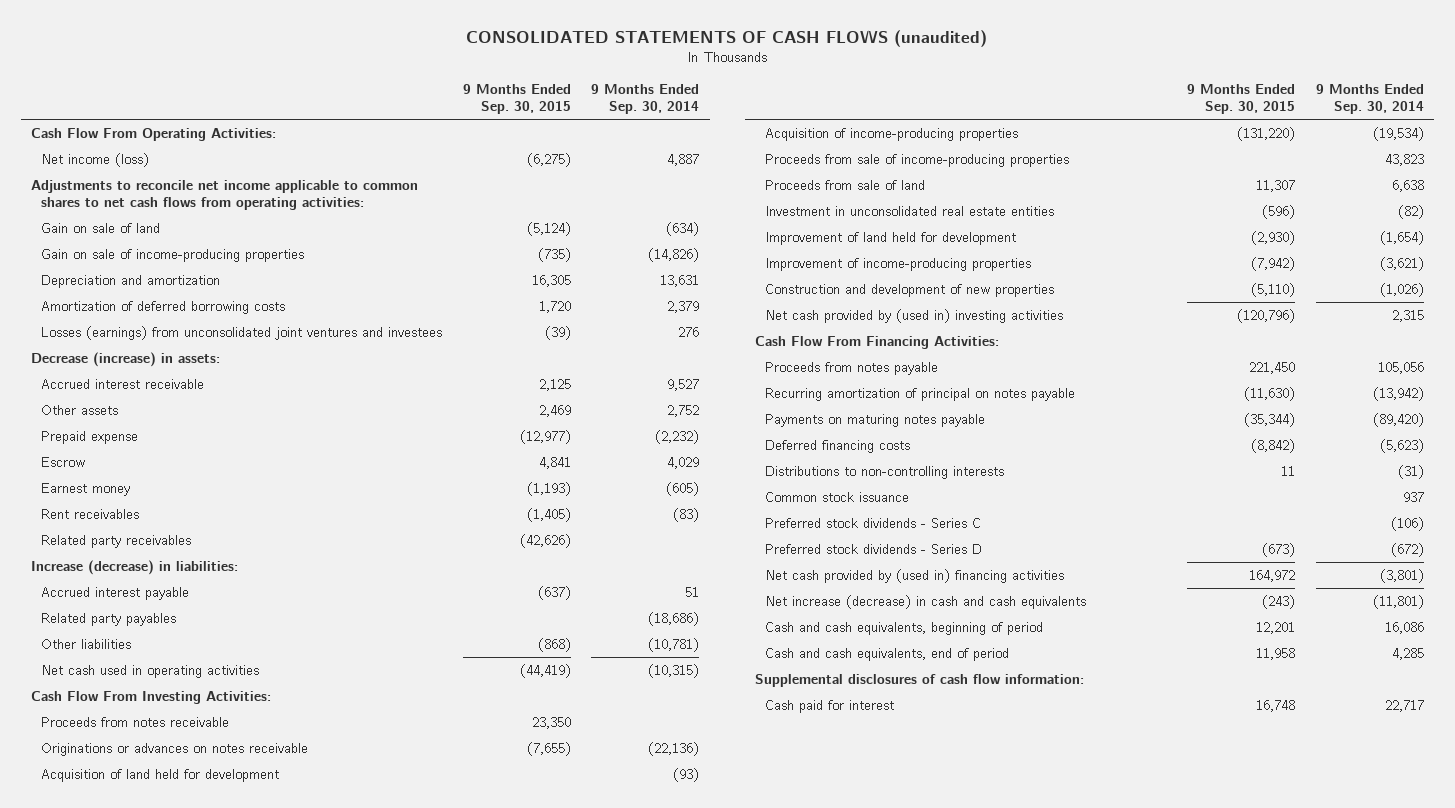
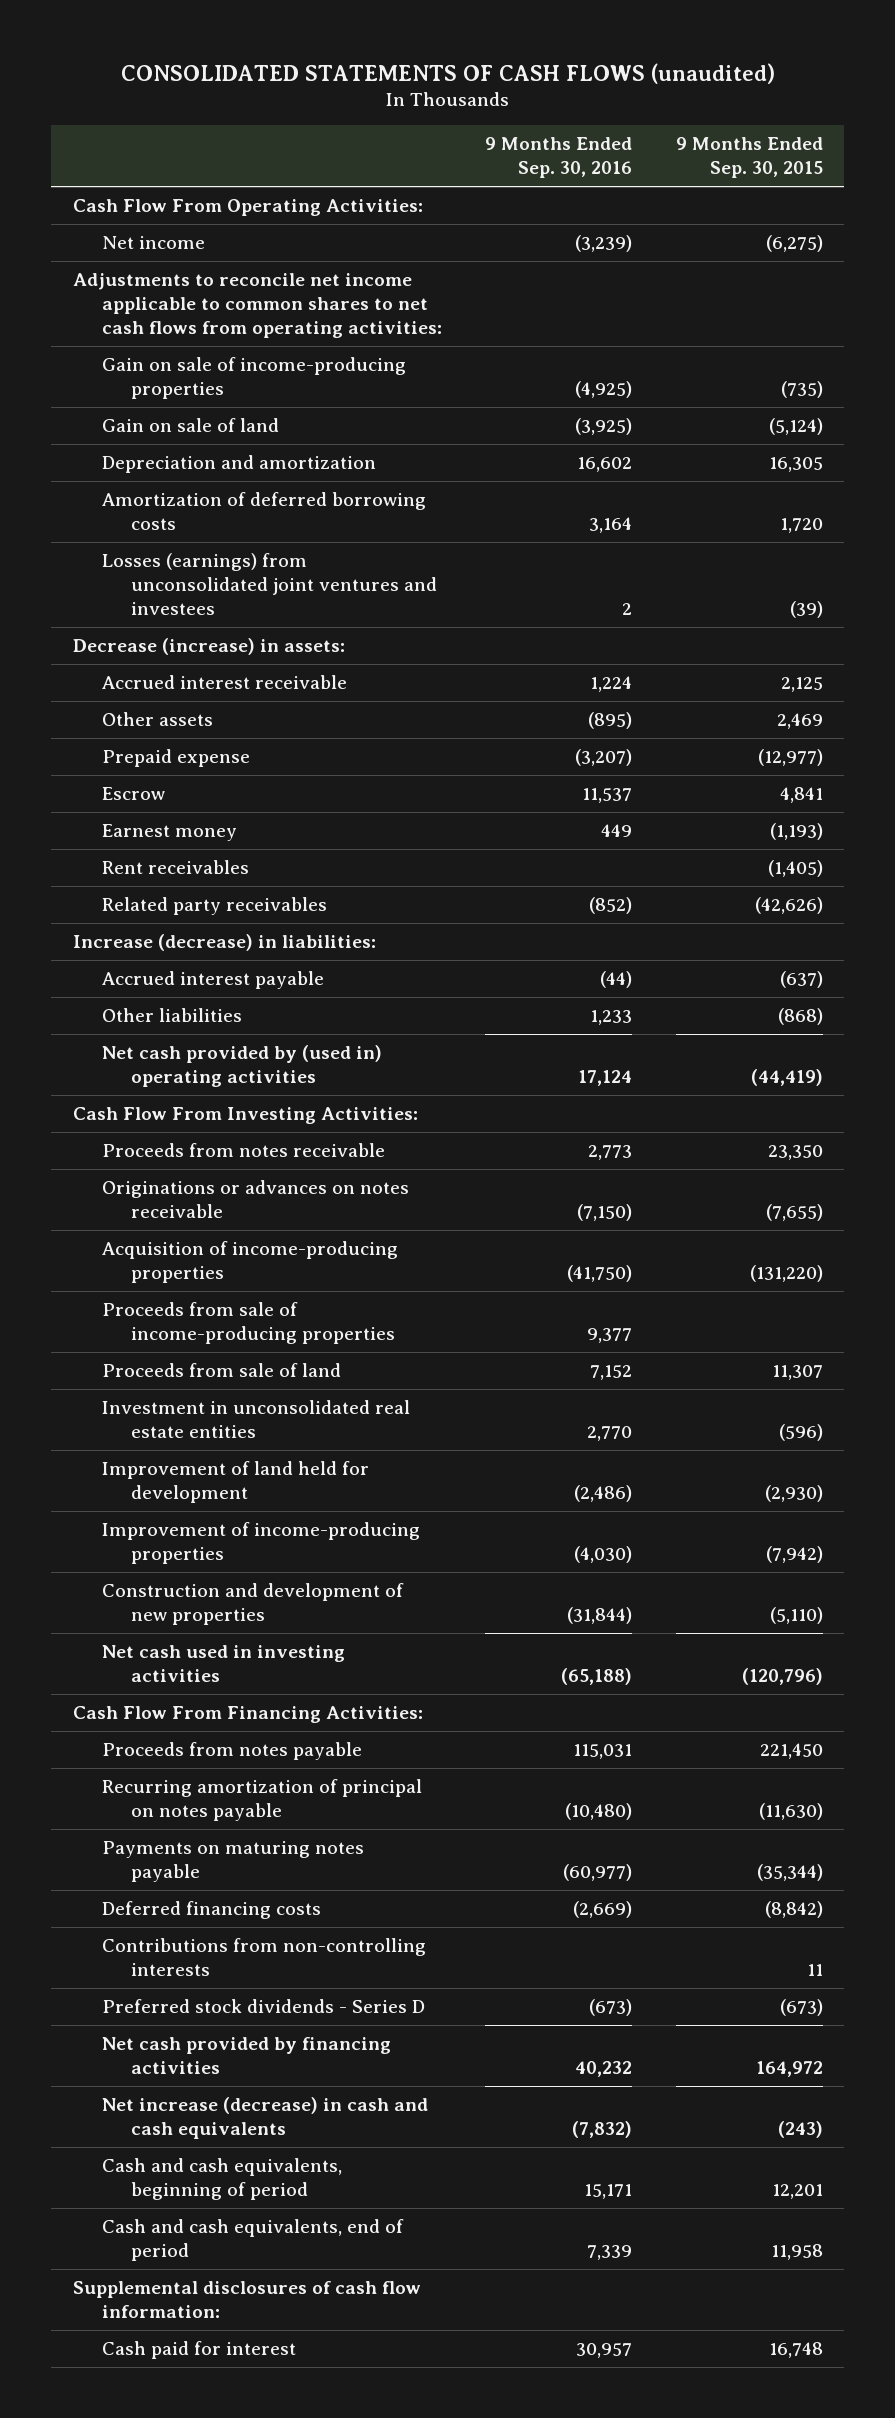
[591,84,700,115] 9 Months Ended Sep. 30, 2014 -> none
none -> [485,137,633,179] 9 Months Ended Sep. 30, 2016
[41,153,150,168] Net income (loss) -> [101,236,205,250] Net income
[41,223,161,234] Gain on sale of land -> [101,418,279,433] Gain on sale of land
[41,613,177,627] Related party payables -> none
[41,665,260,679] Net cash used in operating activities -> [101,1045,382,1088] Net cash provided by (used in) operating activities
[41,769,280,783] Acquisition of land held for development -> none
[765,309,1064,324] Net cash provided by (used in) investing activities -> [101,1645,345,1683] Net cash used in investing activities
[765,466,1005,480] Distributions to non-controlling interests -> none
[765,492,910,503] Common stock issuance -> none
[765,518,982,529] Preferred stock dividends - Series C -> none
none -> [101,1938,426,1977] Contributions from non-controlling interests
[765,569,1065,584] Net cash provided by (used in) financing activities -> [101,2037,391,2075] Net cash provided by financing activities

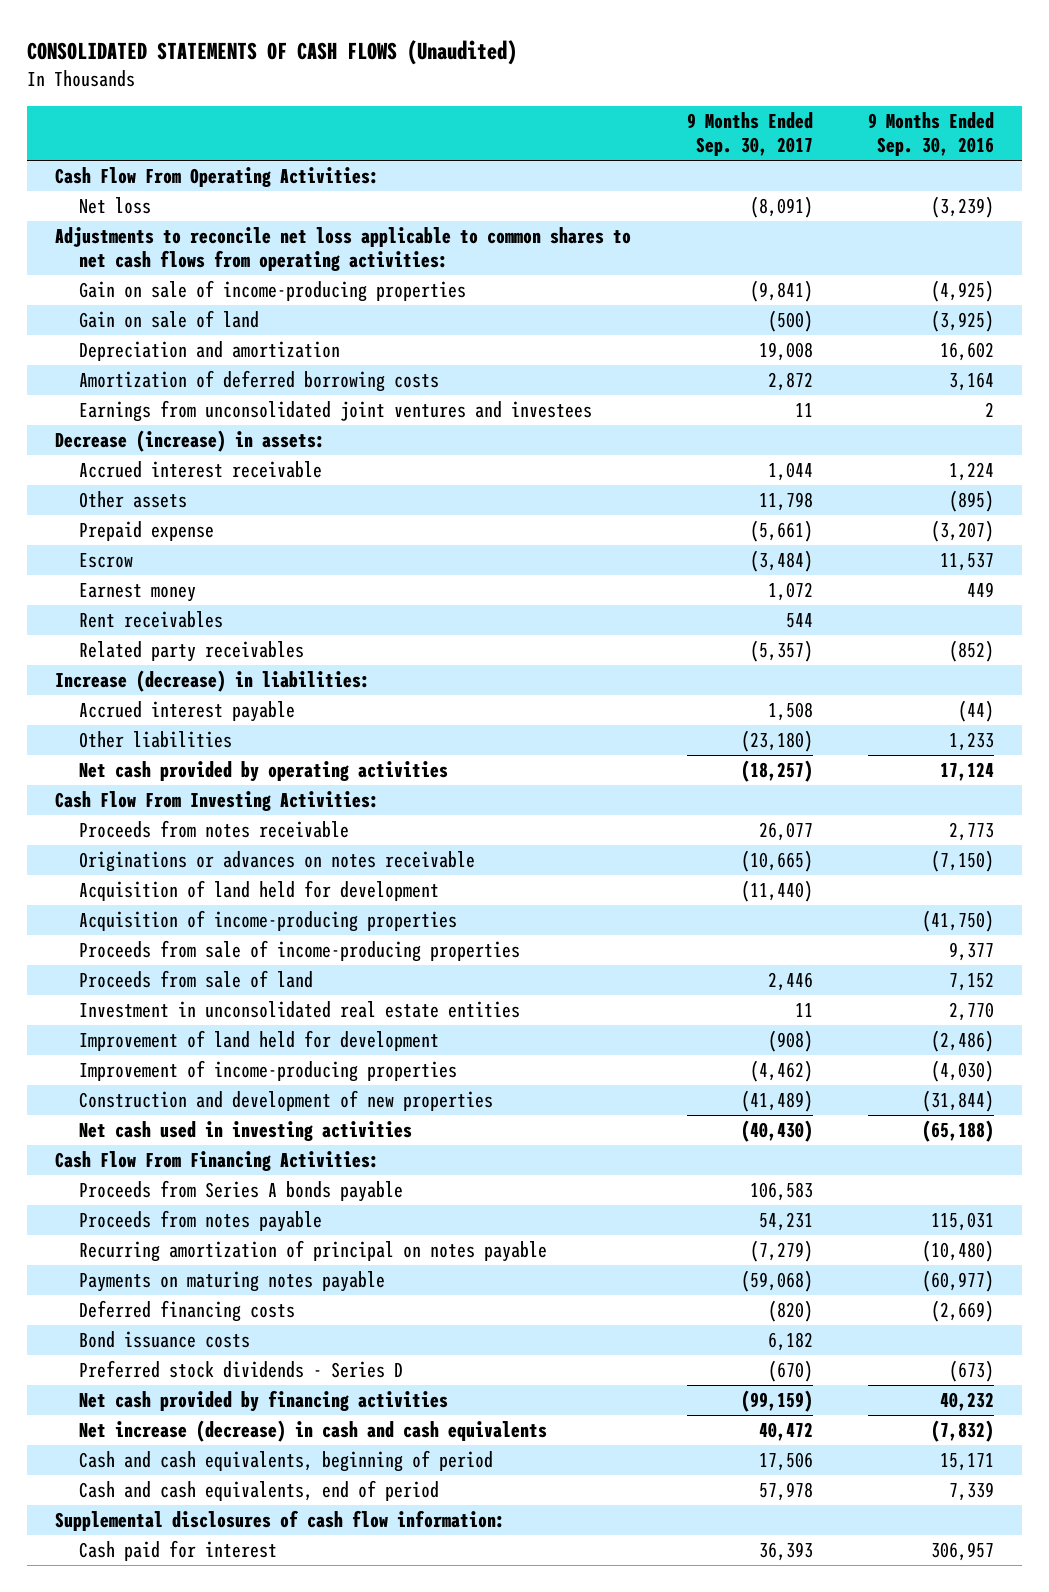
[120,62,775,84] CONSOLIDATED STATEMENTS OF CASH FLOWS (unaudited) -> [27,39,518,65] CONSOLIDATED STATEMENTS OF CASH FLOWS (Unaudited)
[675,137,823,179] 9 Months Ended Sep. 30, 2015 -> none
none -> [686,112,813,157] 9 Months Ended Sep. 30, 2017
[101,236,205,250] Net income -> [79,197,152,215] Net loss
[72,273,442,339] Adjustments to reconcile net income applicable to common shares to net cash flows from operating activities: -> [55,227,632,272] Adjustments to reconcile net loss applicable to common shares to net cash flows from operating activities:
[101,553,437,616] Losses (earnings) from unconsolidated joint ventures and investees -> [79,400,593,423] Earnings from unconsolidated joint ventures and investees
[101,1045,382,1088] Net cash provided by (used in) operating activities -> [79,761,449,783] Net cash provided by operating activities
none -> [79,880,440,902] Acquisition of land held for development
none -> [79,1180,404,1203] Proceeds from Series A bonds payable
[101,1938,426,1977] Contributions from non-controlling interests -> none
none -> [79,1331,251,1349] Bond issuance costs
[576,2343,633,2359] 30,957 -> [931,1542,995,1562] 306,957

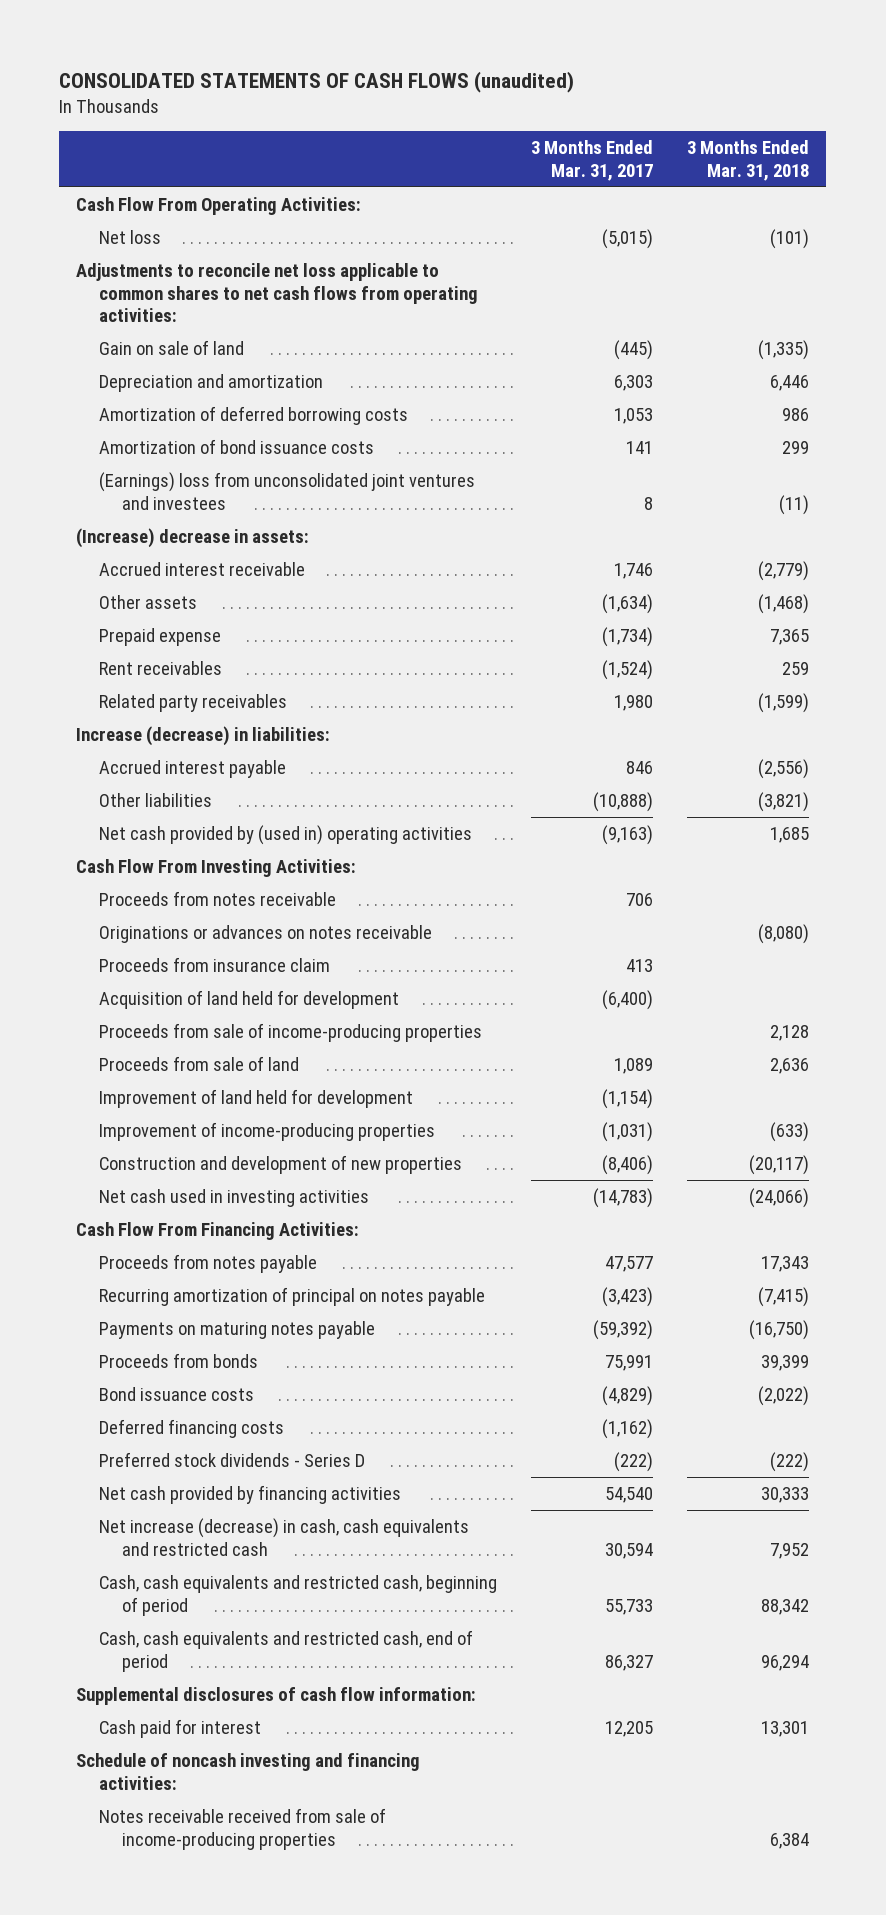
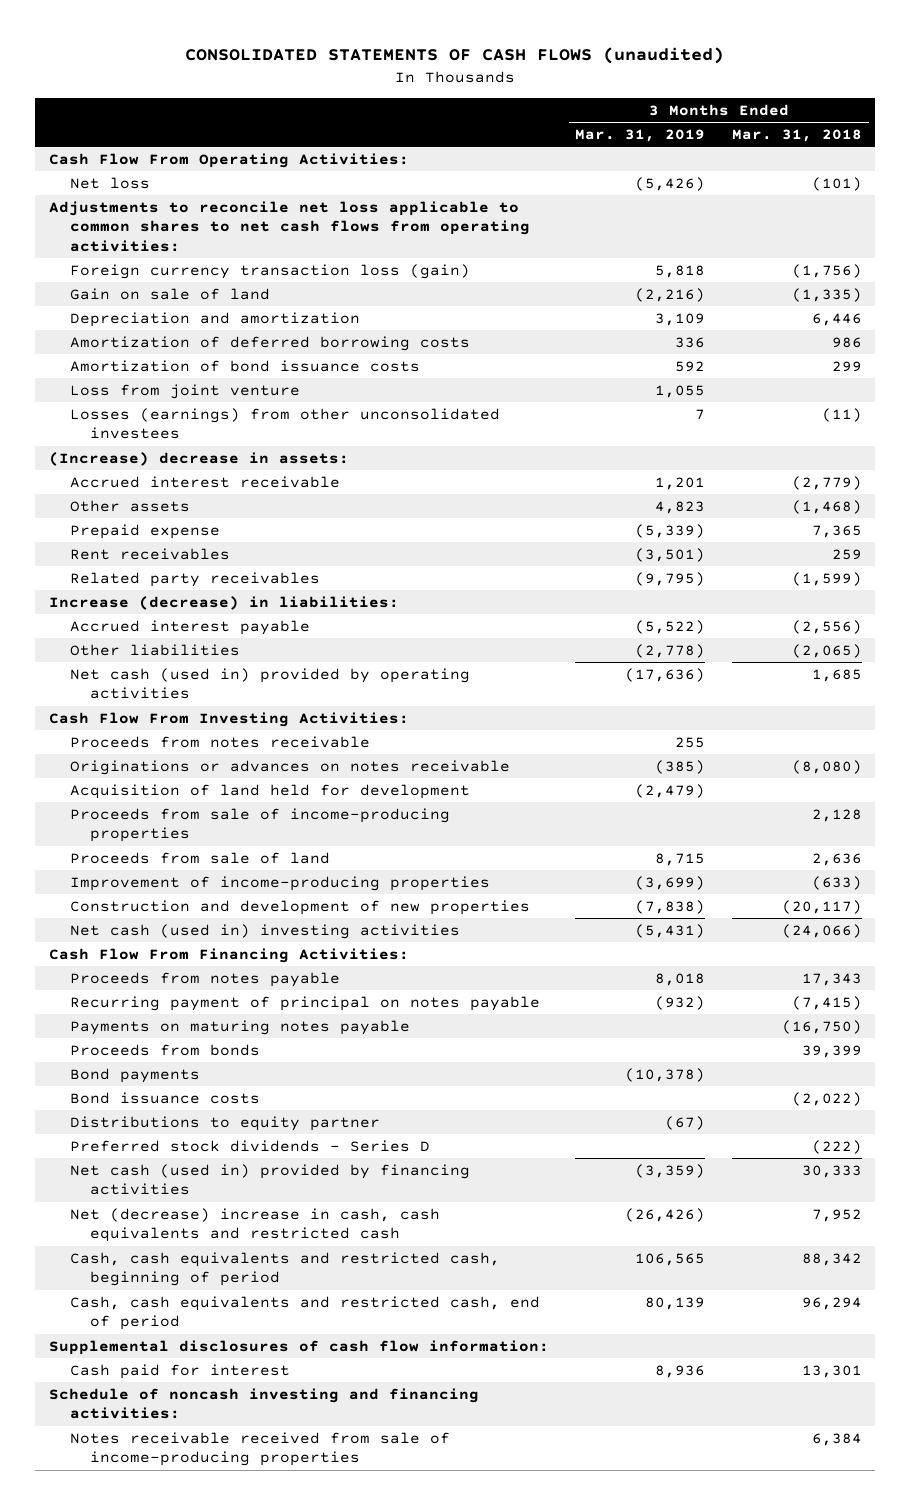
[531,140,654,181] 3 Months Ended Mar. 31, 2017 -> none
none -> [575,129,706,143] Mar. 31, 2019
none -> [69,263,470,279] Foreign currency transaction loss (gain)
none -> [69,383,300,399] Loss from joint venture
[98,471,475,510] (Earnings) loss from unconsolidated joint ventures and investees -> [69,407,500,440] Losses (earnings) from other unconsolidated investees
[758,791,810,812] (3,821) -> [791,643,862,658] (2,065)
[98,824,472,845] Net cash provided by (used in) operating activities -> [69,667,470,700] Net cash (used in) provided by operating activities
[98,956,330,972] Proceeds from insurance claim -> none
[98,1088,413,1108] Improvement of land held for development -> none
[98,1188,369,1207] Net cash used in investing activities -> [69,923,460,939] Net cash (used in) investing activities
[98,1286,485,1306] Recurring amortization of principal on notes payable -> [69,995,540,1011] Recurring payment of principal on notes payable
none -> [69,1067,200,1083] Bond payments
[98,1418,284,1438] Deferred financing costs -> none
none -> [69,1115,380,1131] Distributions to equity partner
[98,1484,401,1504] Net cash provided by financing activities -> [69,1163,470,1196] Net cash (used in) provided by financing activities
[98,1517,469,1556] Net increase (decrease) in cash, cash equivalents and restricted cash -> [69,1207,440,1243] Net (decrease) increase in cash, cash equivalents and restricted cash

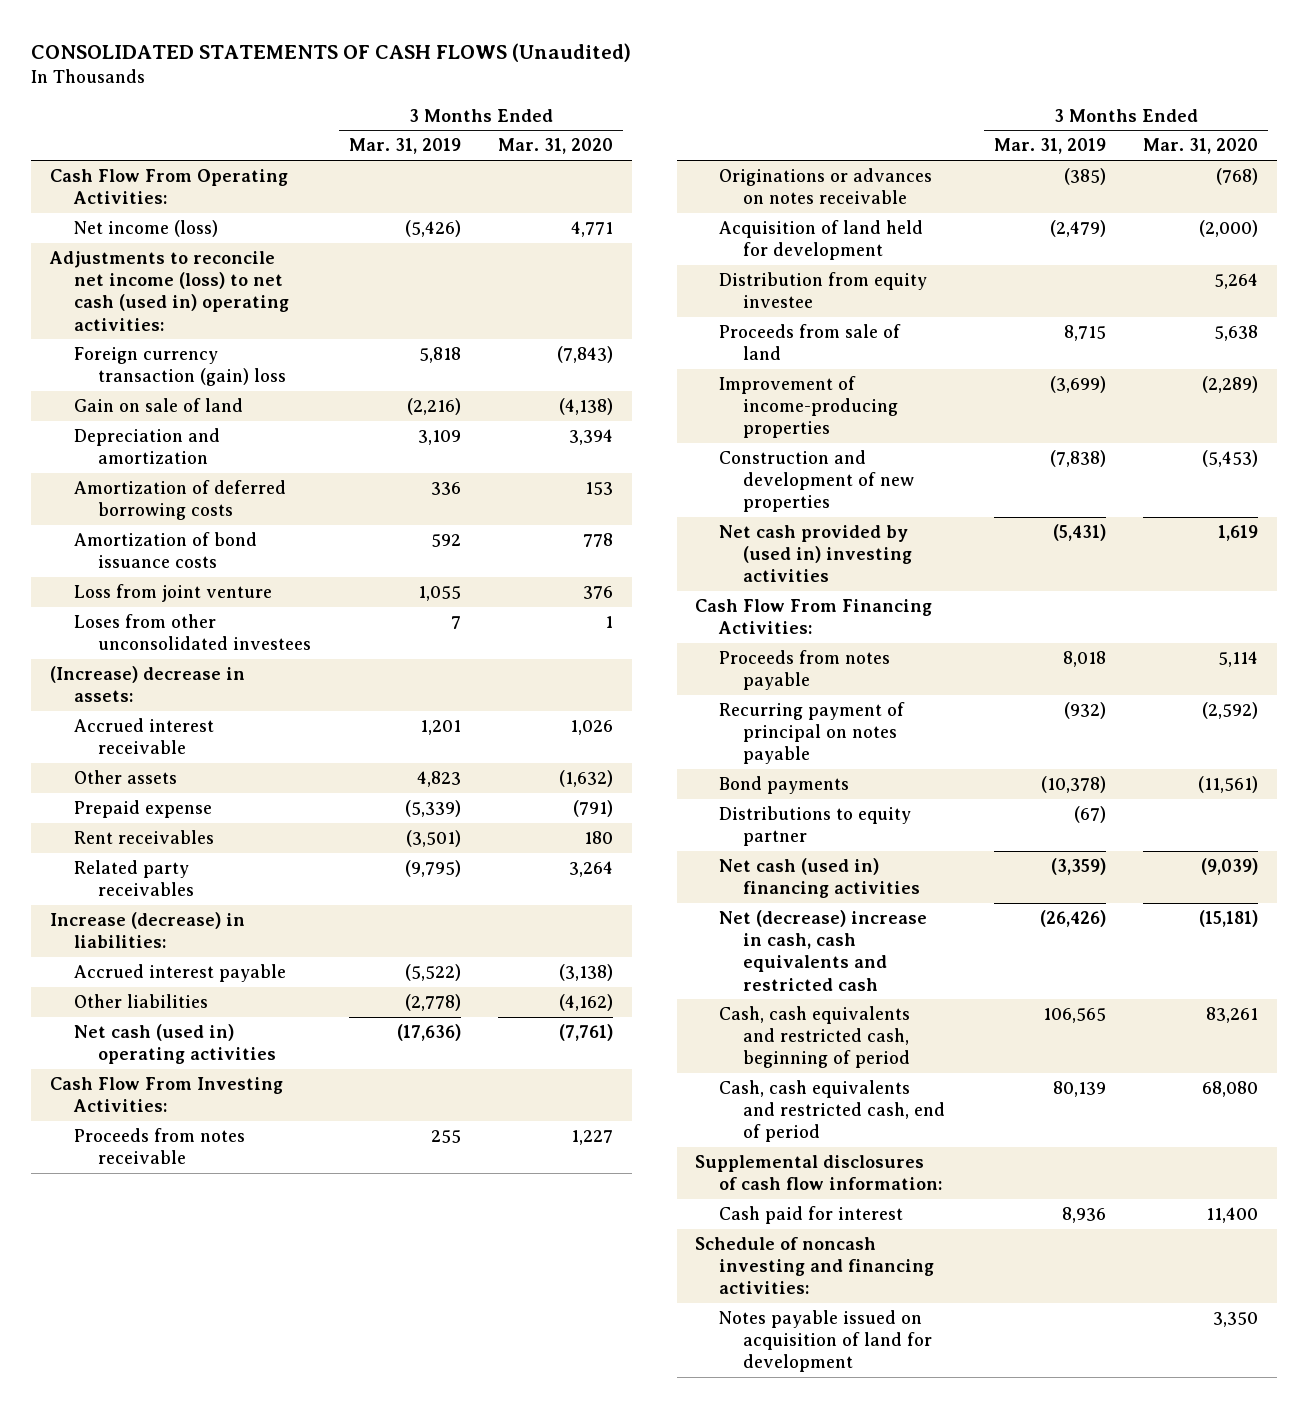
[185,47,725,65] CONSOLIDATED STATEMENTS OF CASH FLOWS (unaudited) -> [31,43,632,63] CONSOLIDATED STATEMENTS OF CASH FLOWS (Unaudited)
[731,129,862,143] Mar. 31, 2018 -> none
none -> [498,138,614,155] Mar. 31, 2020
[69,176,150,189] Net loss -> [74,219,219,237] Net income (loss)
[48,200,530,252] Adjustments to reconcile net loss applicable to common shares to net cash flows from operating activities: -> [49,250,290,331] Adjustments to reconcile net income (loss) to net cash (used in) operating activities:
[69,263,470,279] Foreign currency transaction loss (gain) -> [74,346,286,387] Foreign currency transaction (gain) loss
[69,407,500,440] Losses (earnings) from other unconsolidated investees -> [74,613,311,651] Loses from other unconsolidated investees
[69,667,470,700] Net cash (used in) provided by operating activities -> [74,1023,276,1065] Net cash (used in) operating activities
[69,807,450,843] Proceeds from sale of income-producing properties -> none
none -> [719,271,928,309] Distribution from equity investee
[69,923,460,939] Net cash (used in) investing activities -> [719,524,913,583] Net cash provided by (used in) investing activities
[69,1019,410,1035] Payments on maturing notes payable -> none
[69,1043,260,1056] Proceeds from bonds -> none
[69,1091,260,1104] Bond issuance costs -> none
[69,1139,430,1152] Preferred stock dividends - Series D -> none
[69,1163,470,1196] Net cash (used in) provided by financing activities -> [719,857,921,899] Net cash (used in) financing activities
[69,1431,450,1467] Notes receivable received from sale of income-producing properties -> none
none -> [719,1309,933,1373] Notes payable issued on acquisition of land for development

